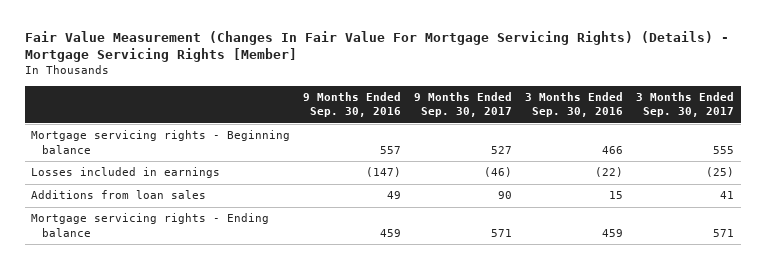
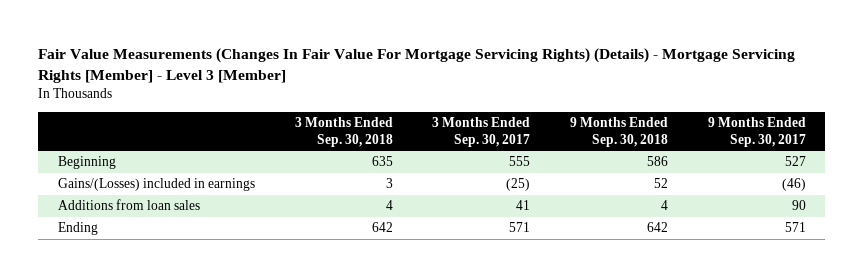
[24,31,729,63] Fair Value Measurement (Changes In Fair Value For Mortgage Servicing Rights) (Details) - Mortgage Servicing Rights [Member] -> [38,48,796,84] Fair Value Measurements (Changes In Fair Value For Mortgage Servicing Rights) (Details) - Mortgage Servicing Rights [Member] - Level 3 [Member]
[303,92,402,118] 9 Months Ended Sep. 30, 2016 -> none
[525,92,624,118] 3 Months Ended Sep. 30, 2016 -> none
none -> [294,117,393,147] 3 Months Ended Sep. 30, 2018
none -> [569,117,668,147] 9 Months Ended Sep. 30, 2018
[31,130,291,154] Mortgage servicing rights - Beginning balance -> [57,156,116,170] Beginning
[31,167,221,179] Losses included in earnings -> [57,178,255,192] Gains/(Losses) included in earnings
[31,213,270,237] Mortgage servicing rights - Ending balance -> [57,222,98,236] Ending

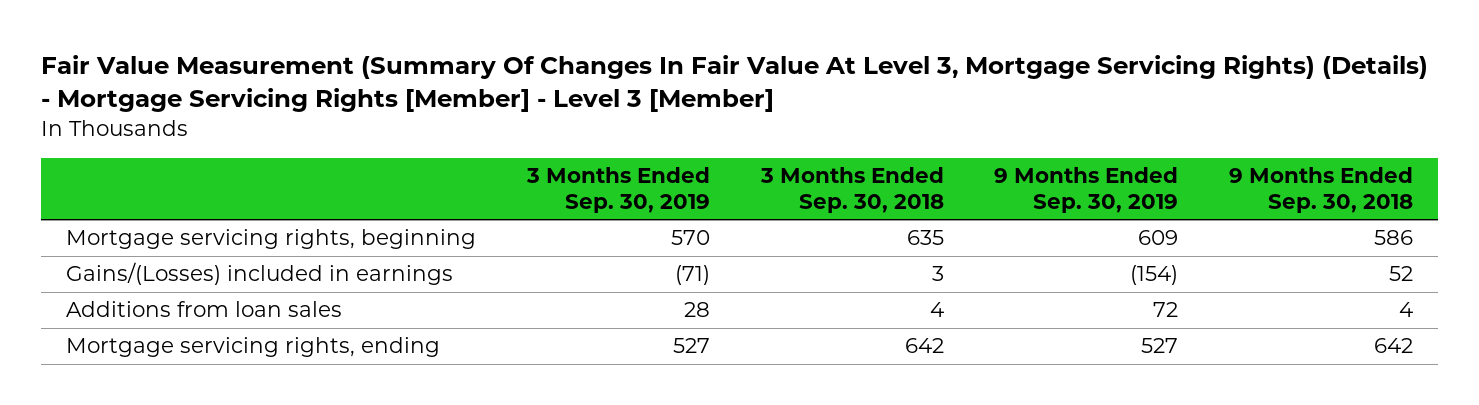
[38,48,796,84] Fair Value Measurements (Changes In Fair Value For Mortgage Servicing Rights) (Details) - Mortgage Servicing Rights [Member] - Level 3 [Member] -> [41,55,1429,113] Fair Value Measurement (Summary Of Changes In Fair Value At Level 3, Mortgage Servicing Rights) (Details) - Mortgage Servicing Rights [Member] - Level 3 [Member]
[432,117,531,147] 3 Months Ended Sep. 30, 2017 -> none
[707,117,806,147] 9 Months Ended Sep. 30, 2017 -> none
none -> [526,167,711,214] 3 Months Ended Sep. 30, 2019
none -> [994,167,1179,214] 9 Months Ended Sep. 30, 2019
[57,156,116,170] Beginning -> [66,229,477,250] Mortgage servicing rights, beginning
[57,222,98,236] Ending -> [66,337,441,358] Mortgage servicing rights, ending

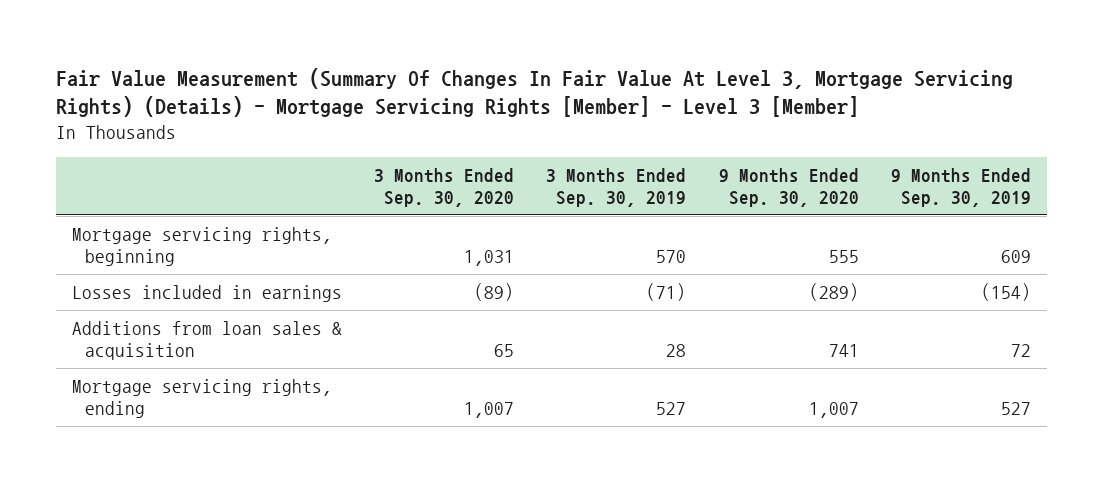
[759,167,944,214] 3 Months Ended Sep. 30, 2018 -> none
[1229,167,1414,214] 9 Months Ended Sep. 30, 2018 -> none
none -> [374,167,515,208] 3 Months Ended Sep. 30, 2020
none -> [718,167,859,208] 9 Months Ended Sep. 30, 2020
[66,262,454,286] Gains/(Losses) included in earnings -> [71,284,342,302] Losses included in earnings
[66,301,343,318] Additions from loan sales -> [71,320,342,361] Additions from loan sales & acquisition

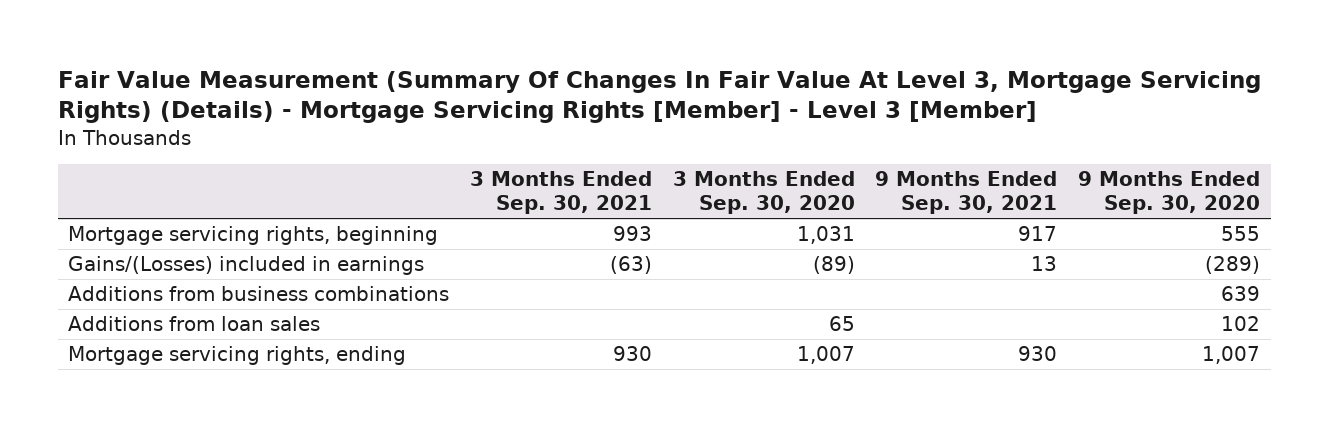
[546,167,687,208] 3 Months Ended Sep. 30, 2019 -> none
[890,167,1031,208] 9 Months Ended Sep. 30, 2019 -> none
none -> [469,170,652,215] 3 Months Ended Sep. 30, 2021
none -> [875,170,1058,215] 9 Months Ended Sep. 30, 2021
[71,284,342,302] Losses included in earnings -> [68,255,425,275] Gains/(Losses) included in earnings
none -> [68,285,450,301] Additions from business combinations
[71,320,342,361] Additions from loan sales & acquisition -> [68,315,321,331] Additions from loan sales
[828,344,859,358] 741 -> [1221,315,1261,331] 102

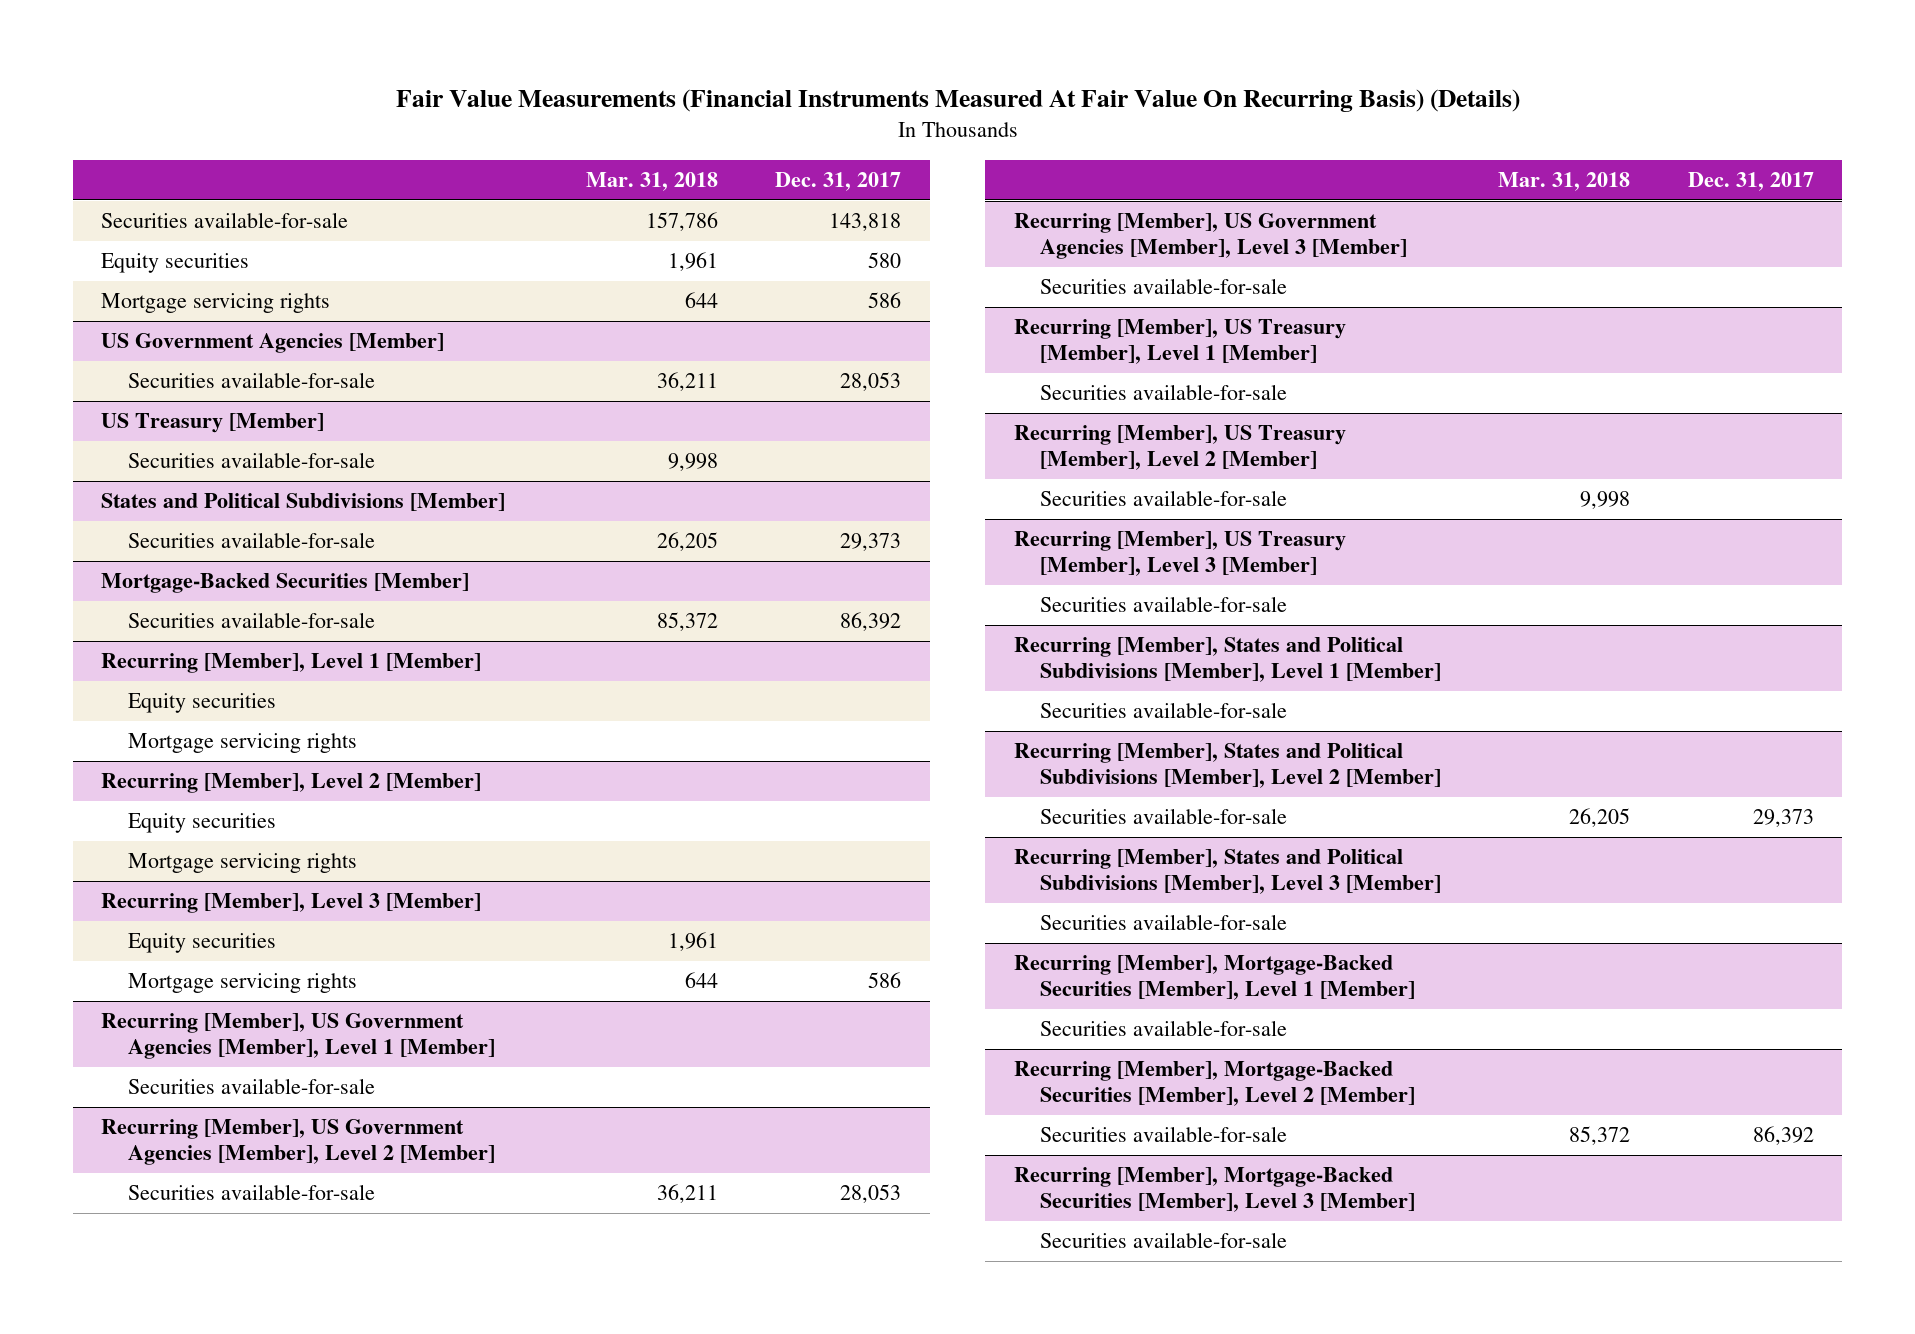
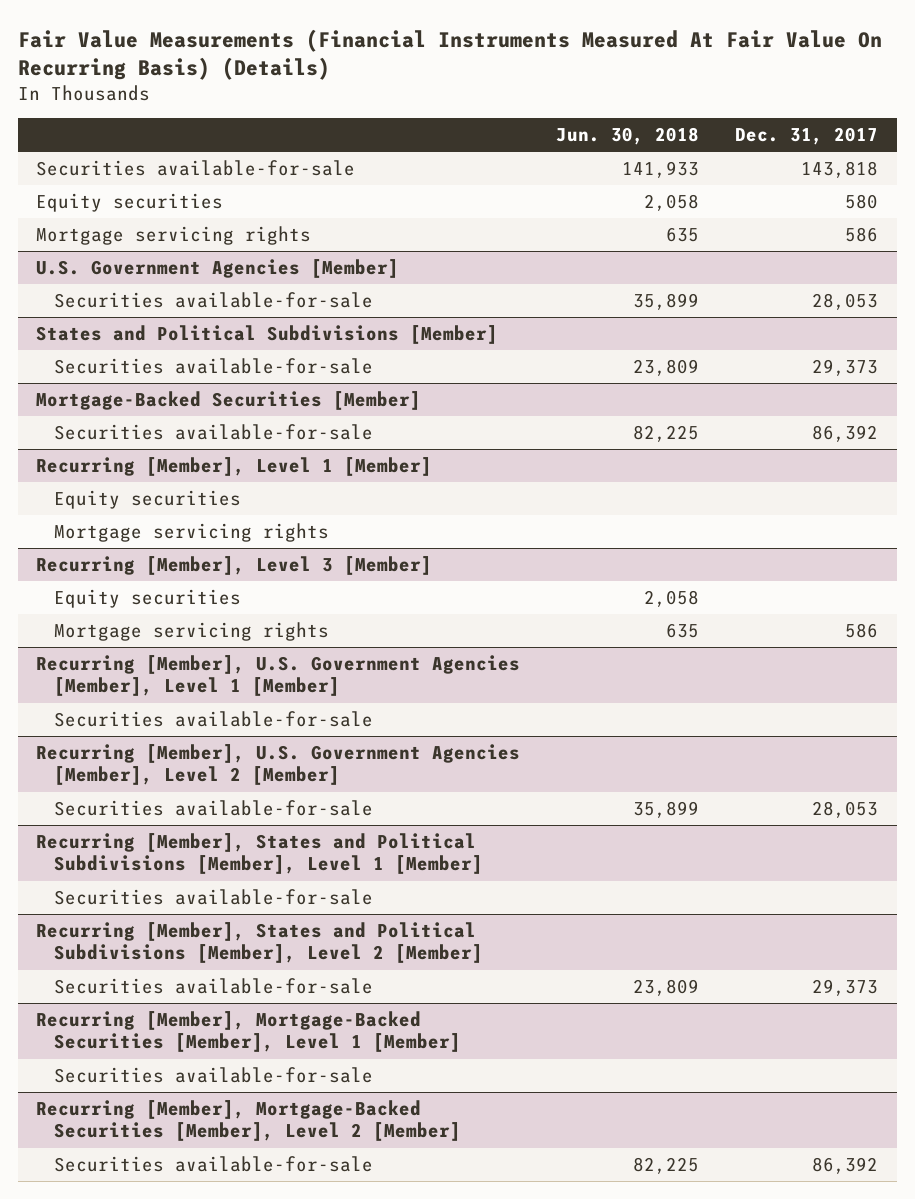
[585,171,718,191] Mar. 31, 2018 -> none
none -> [556,127,700,146] Jun. 30, 2018
[101,333,445,354] US Government Agencies [Member] -> [36,258,400,278] U.S. Government Agencies [Member]
[101,413,325,434] US Treasury [Member] -> none
[127,452,375,469] Securities available-for-sale -> none
[101,773,482,794] Recurring [Member], Level 2 [Member] -> none
[127,813,276,834] Equity securities -> none
[127,853,357,874] Mortgage servicing rights -> none
[101,1013,495,1060] Recurring [Member], US Government Agencies [Member], Level 1 [Member] -> [36,654,521,697] Recurring [Member], U.S. Government Agencies [Member], Level 1 [Member]
[101,1119,495,1166] Recurring [Member], US Government Agencies [Member], Level 2 [Member] -> [36,743,521,786] Recurring [Member], U.S. Government Agencies [Member], Level 2 [Member]
[1013,213,1408,260] Recurring [Member], US Government Agencies [Member], Level 3 [Member] -> none
[1040,278,1288,295] Securities available-for-sale -> none
[1013,319,1346,365] Recurring [Member], US Treasury [Member], Level 1 [Member] -> none
[1040,384,1288,401] Securities available-for-sale -> none
[1013,425,1346,471] Recurring [Member], US Treasury [Member], Level 2 [Member] -> none
[1040,490,1288,507] Securities available-for-sale -> none
[1013,531,1346,577] Recurring [Member], US Treasury [Member], Level 3 [Member] -> none
[1040,596,1288,613] Securities available-for-sale -> none
[1013,849,1442,895] Recurring [Member], States and Political Subdivisions [Member], Level 3 [Member] -> none
[1040,914,1288,931] Securities available-for-sale -> none
[1013,1167,1416,1213] Recurring [Member], Mortgage-Backed Securities [Member], Level 3 [Member] -> none
[1040,1232,1288,1249] Securities available-for-sale -> none

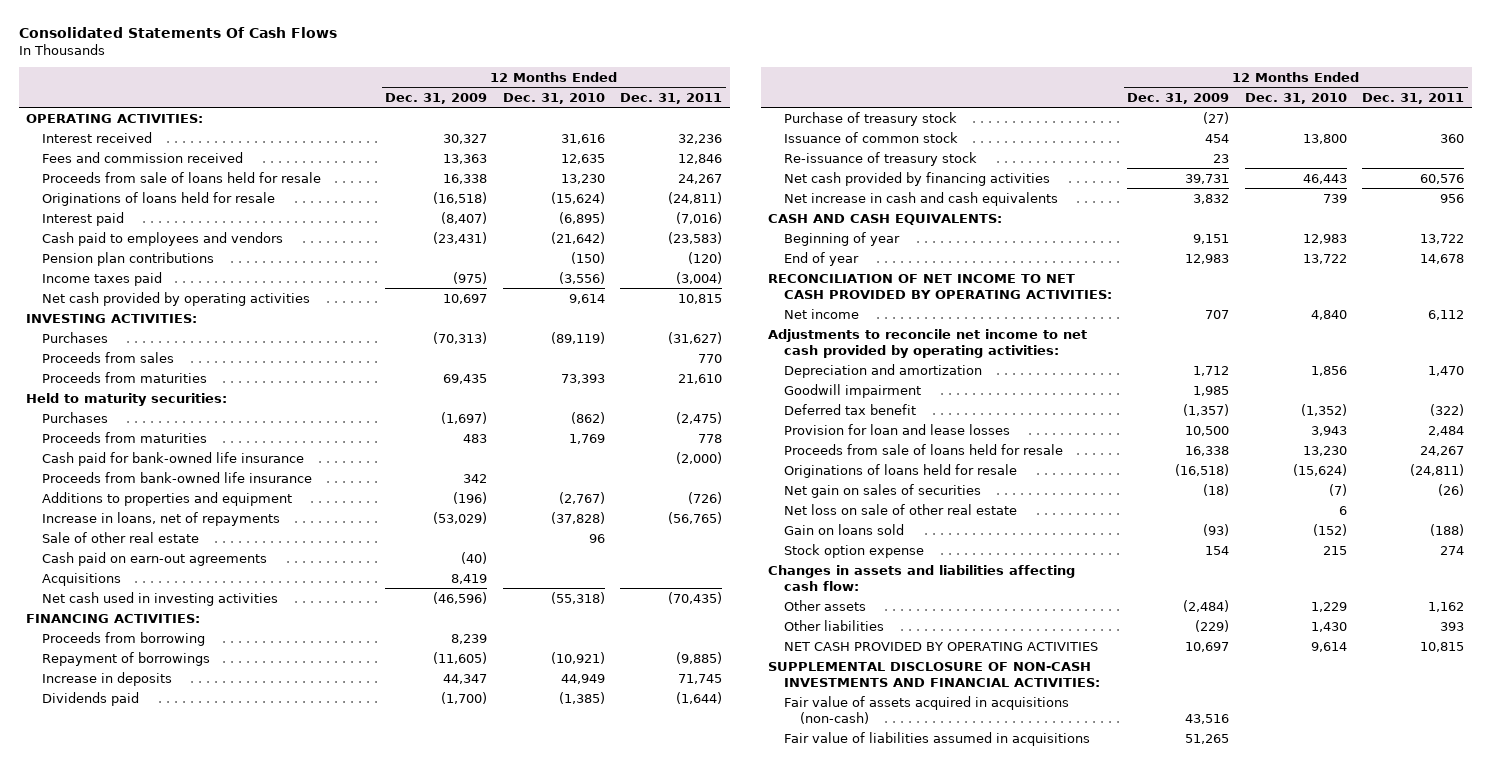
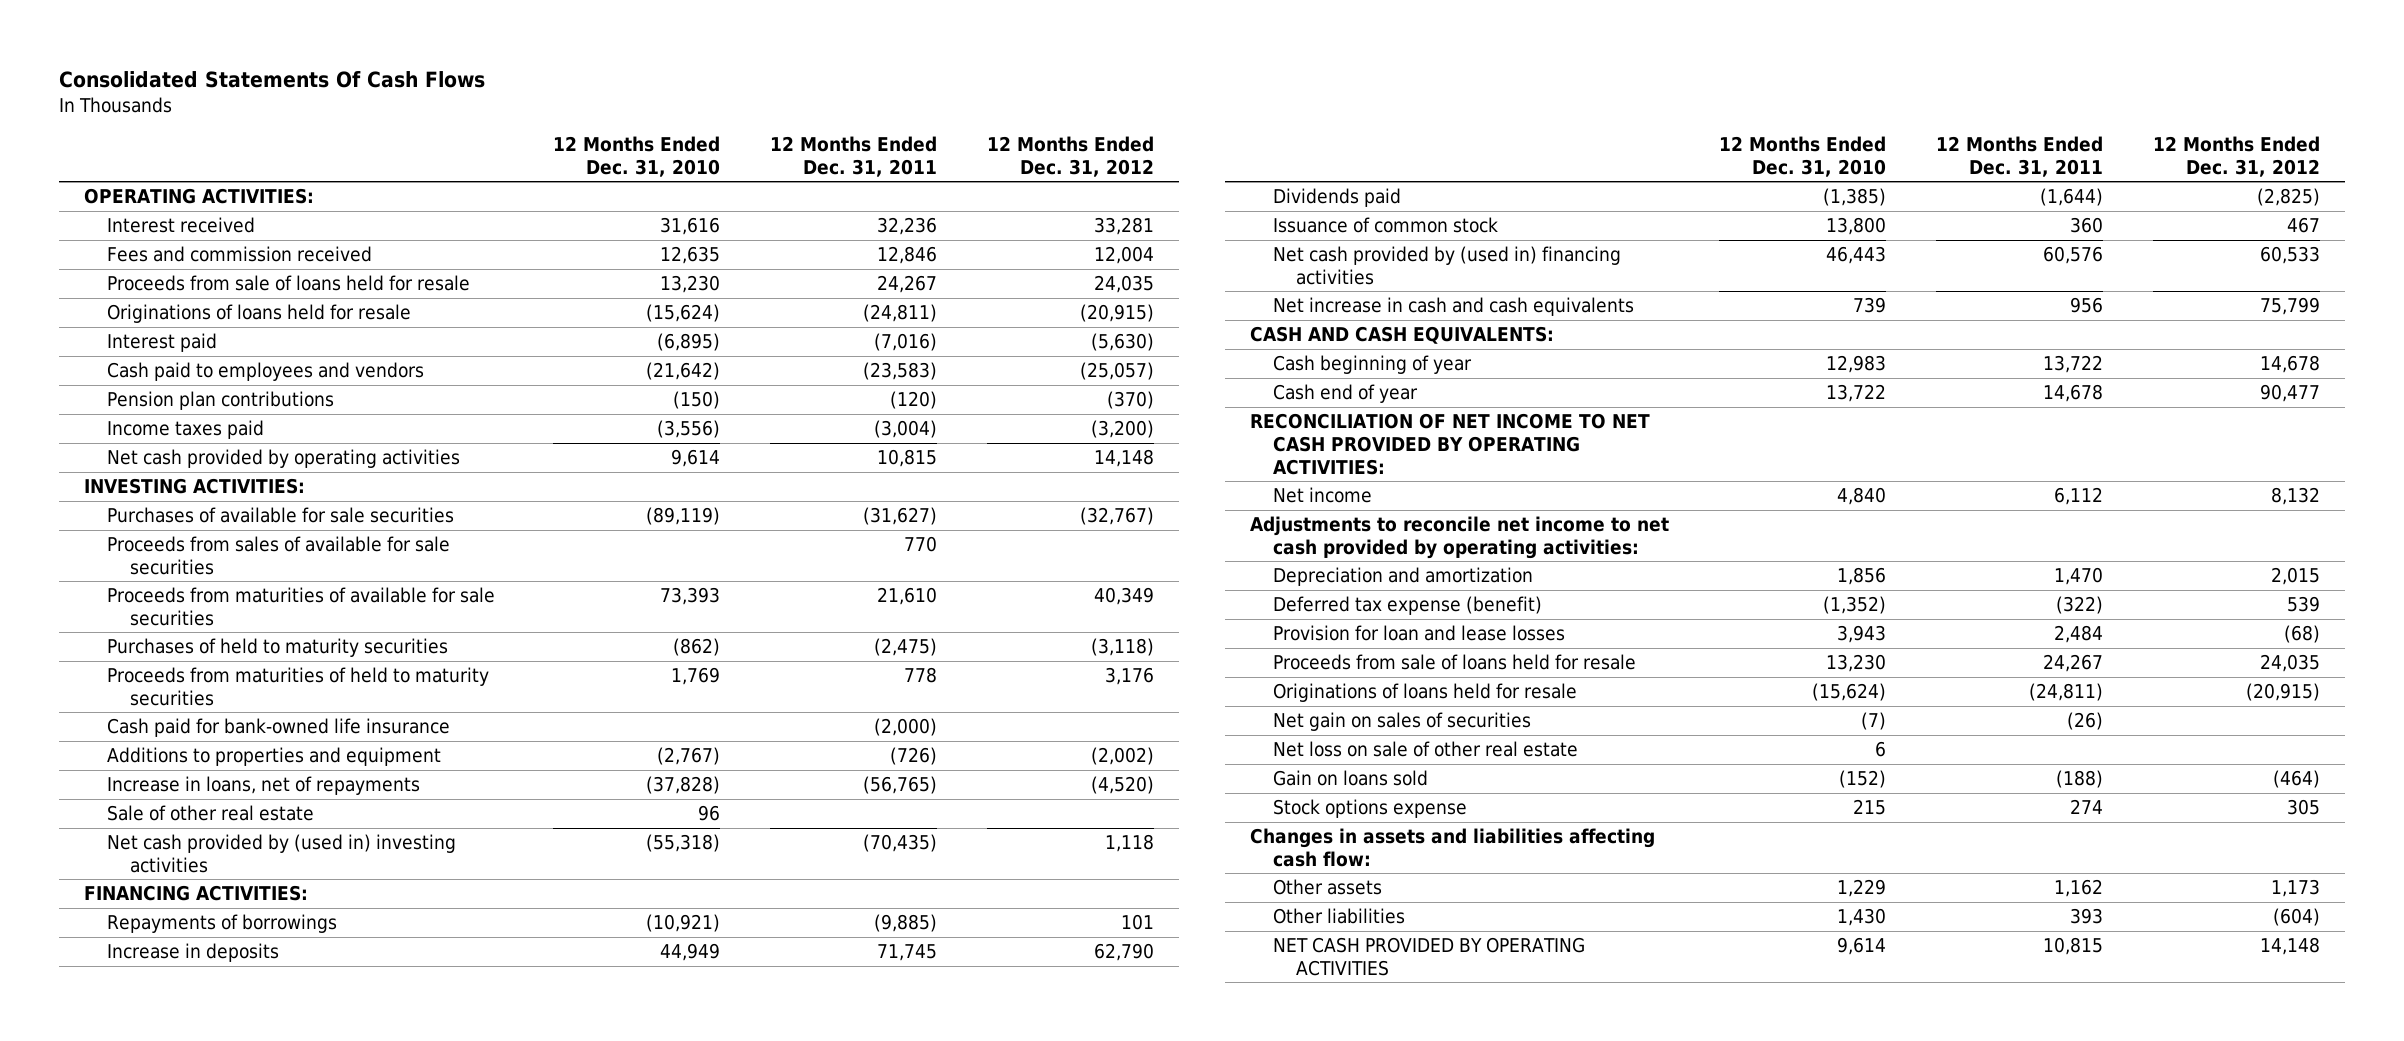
[385,92,488,104] Dec. 31, 2009 -> none
none -> [987,136,1155,177] 12 Months Ended Dec. 31, 2012
[26,392,228,406] Held to maturity securities: -> none
[41,331,108,343] Purchases -> [106,506,454,523] Purchases of available for sale securities
[41,351,174,363] Proceeds from sales -> [106,535,450,575] Proceeds from sales of available for sale securities
[41,371,207,383] Proceeds from maturities -> [106,586,495,626] Proceeds from maturities of available for sale securities
[41,411,108,423] Purchases -> [106,637,448,657] Purchases of held to maturity securities
[41,431,207,443] Proceeds from maturities -> [106,666,489,706] Proceeds from maturities of held to maturity securities
[41,471,312,483] Proceeds from bank-owned life insurance -> none
[41,551,267,566] Cash paid on earn-out agreements -> none
[41,572,121,586] Acquisitions -> none
[41,591,278,606] Net cash used in investing activities -> [106,833,456,873] Net cash provided by (used in) investing activities
[41,631,205,646] Proceeds from borrowing -> none
[41,651,210,666] Repayment of borrowings -> [106,913,337,933] Repayments of borrowings
[784,111,958,126] Purchase of treasury stock -> none
[784,151,978,166] Re-issuance of treasury stock -> none
[784,171,1051,186] Net cash provided by financing activities -> [1272,245,1621,285] Net cash provided by (used in) financing activities
[784,231,901,246] Beginning of year -> [1272,354,1472,374] Cash beginning of year
[784,251,860,266] End of year -> [1272,383,1418,403] Cash end of year
[784,383,922,398] Goodwill impairment -> none
[784,403,917,415] Deferred tax benefit -> [1272,595,1542,615] Deferred tax expense (benefit)
[784,543,925,558] Stock option expense -> [1272,798,1467,818] Stock options expense
[768,661,1101,687] SUPPLEMENTAL DISCLOSURE OF NON-CASH INVESTMENTS AND FINANCIAL ACTIVITIES: -> none
[784,695,1070,724] Fair value of assets acquired in acquisitions (non-cash) -> none
[784,731,1091,746] Fair value of liabilities assumed in acquisitions -> none

